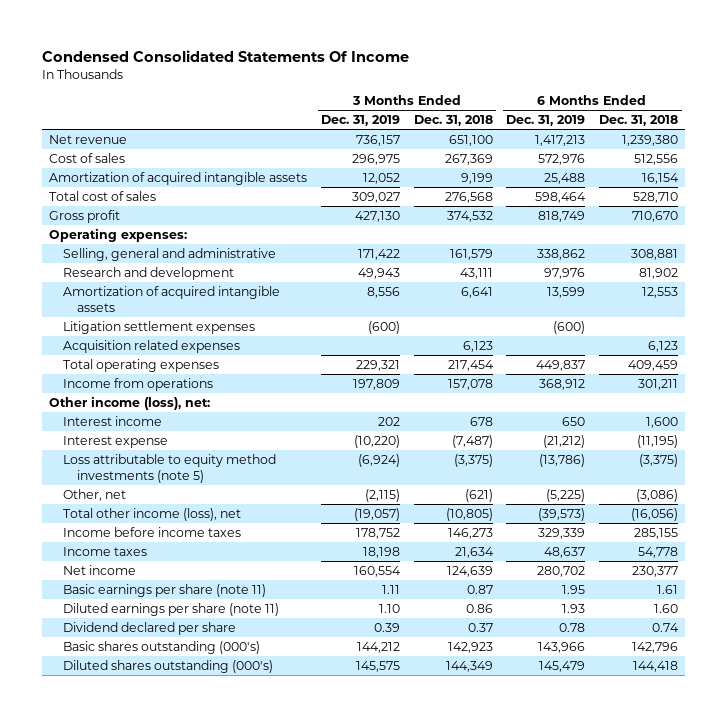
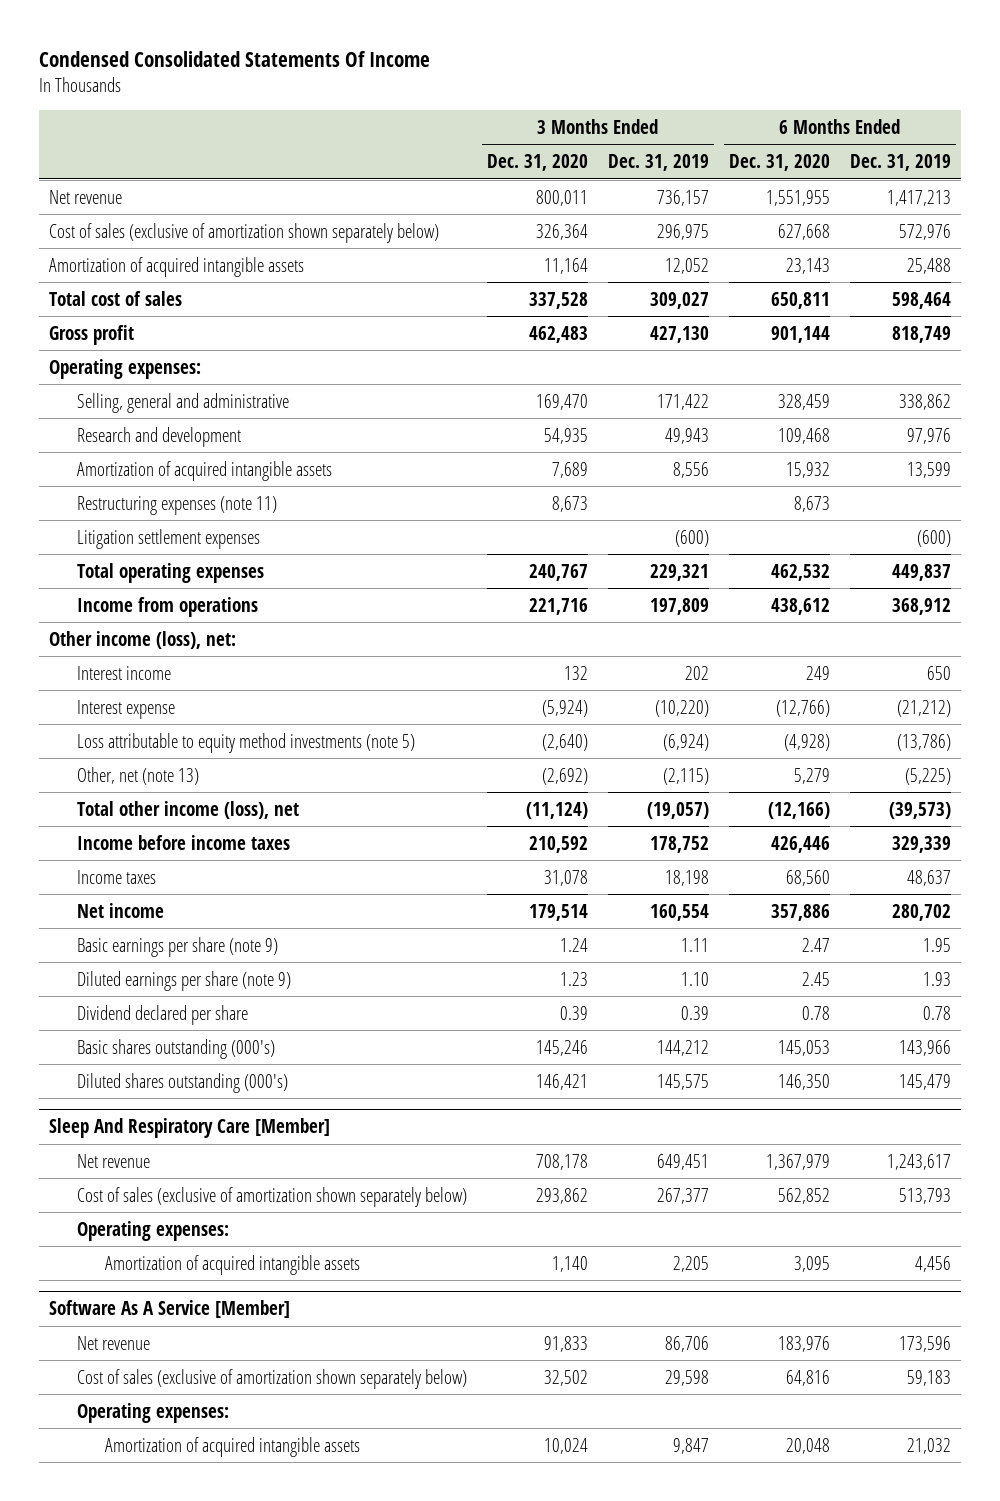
[413,115,493,127] Dec. 31, 2018 -> none
[599,115,679,127] Dec. 31, 2018 -> none
none -> [486,154,588,172] Dec. 31, 2020
none -> [728,154,830,172] Dec. 31, 2020
[49,152,126,163] Cost of sales -> [48,222,439,243] Cost of sales (exclusive of amortization shown separately below)
none -> [76,495,277,515] Restructuring expenses (note 11)
[63,339,241,353] Acquisition related expenses -> none
[63,488,127,501] Other, net -> [76,766,199,785] Other, net (note 13)
[63,583,267,597] Basic earnings per share (note 11) -> [76,936,278,957] Basic earnings per share (note 9)
[63,602,280,616] Diluted earnings per share (note 11) -> [76,970,291,991] Diluted earnings per share (note 9)
none -> [48,1118,330,1139] Sleep And Respiratory Care [Member]
none -> [76,1153,150,1168] Net revenue
none -> [76,1186,467,1207] Cost of sales (exclusive of amortization shown separately below)
none -> [76,1220,229,1241] Operating expenses:
none -> [104,1254,360,1275] Amortization of acquired intangible assets
none -> [48,1300,290,1319] Software As A Service [Member]
none -> [76,1335,150,1350] Net revenue
none -> [76,1368,467,1389] Cost of sales (exclusive of amortization shown separately below)
none -> [76,1402,229,1423] Operating expenses:
none -> [104,1436,360,1457] Amortization of acquired intangible assets

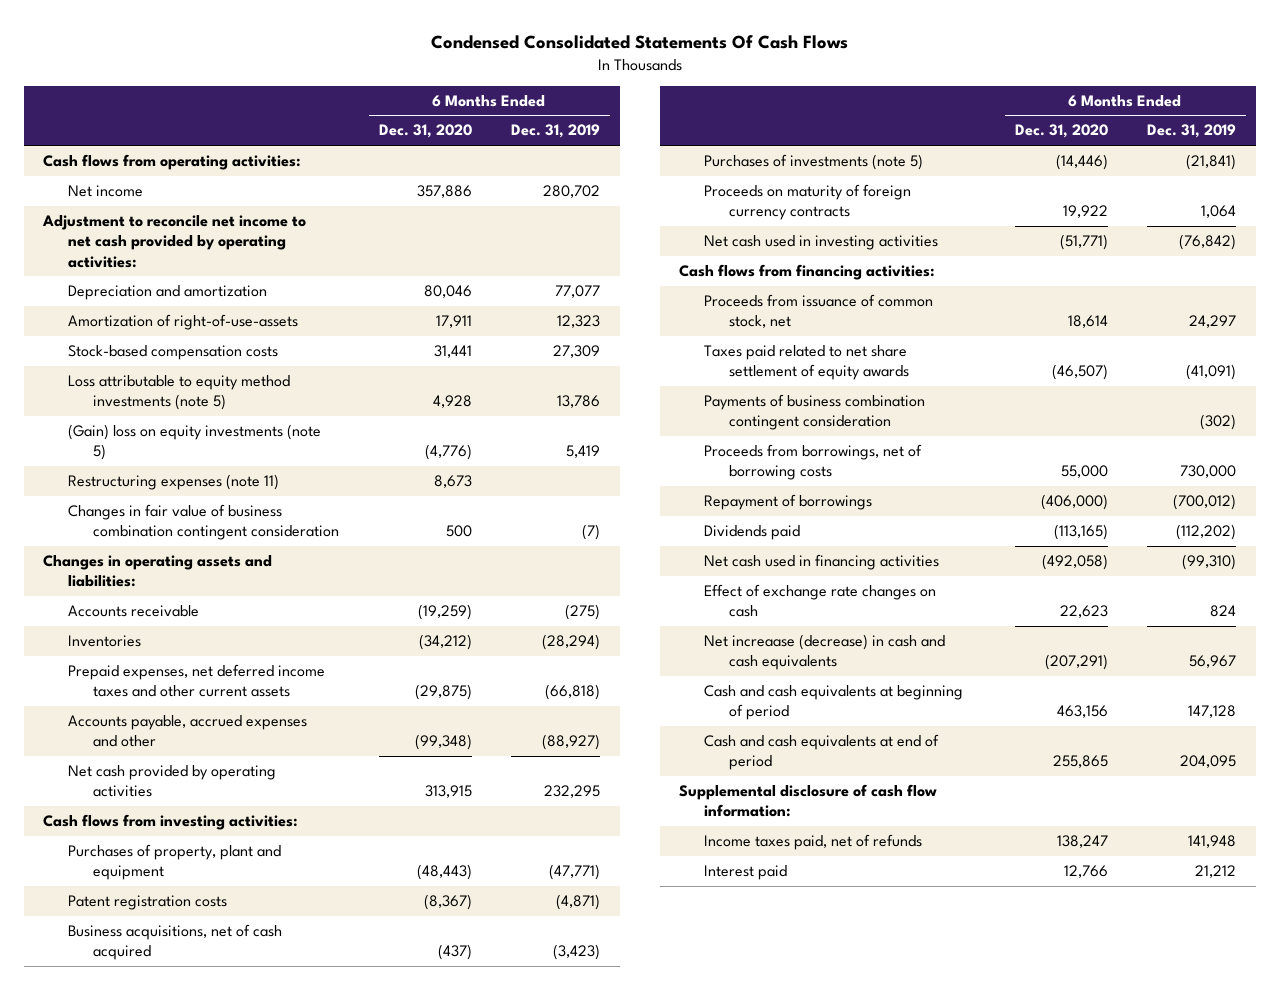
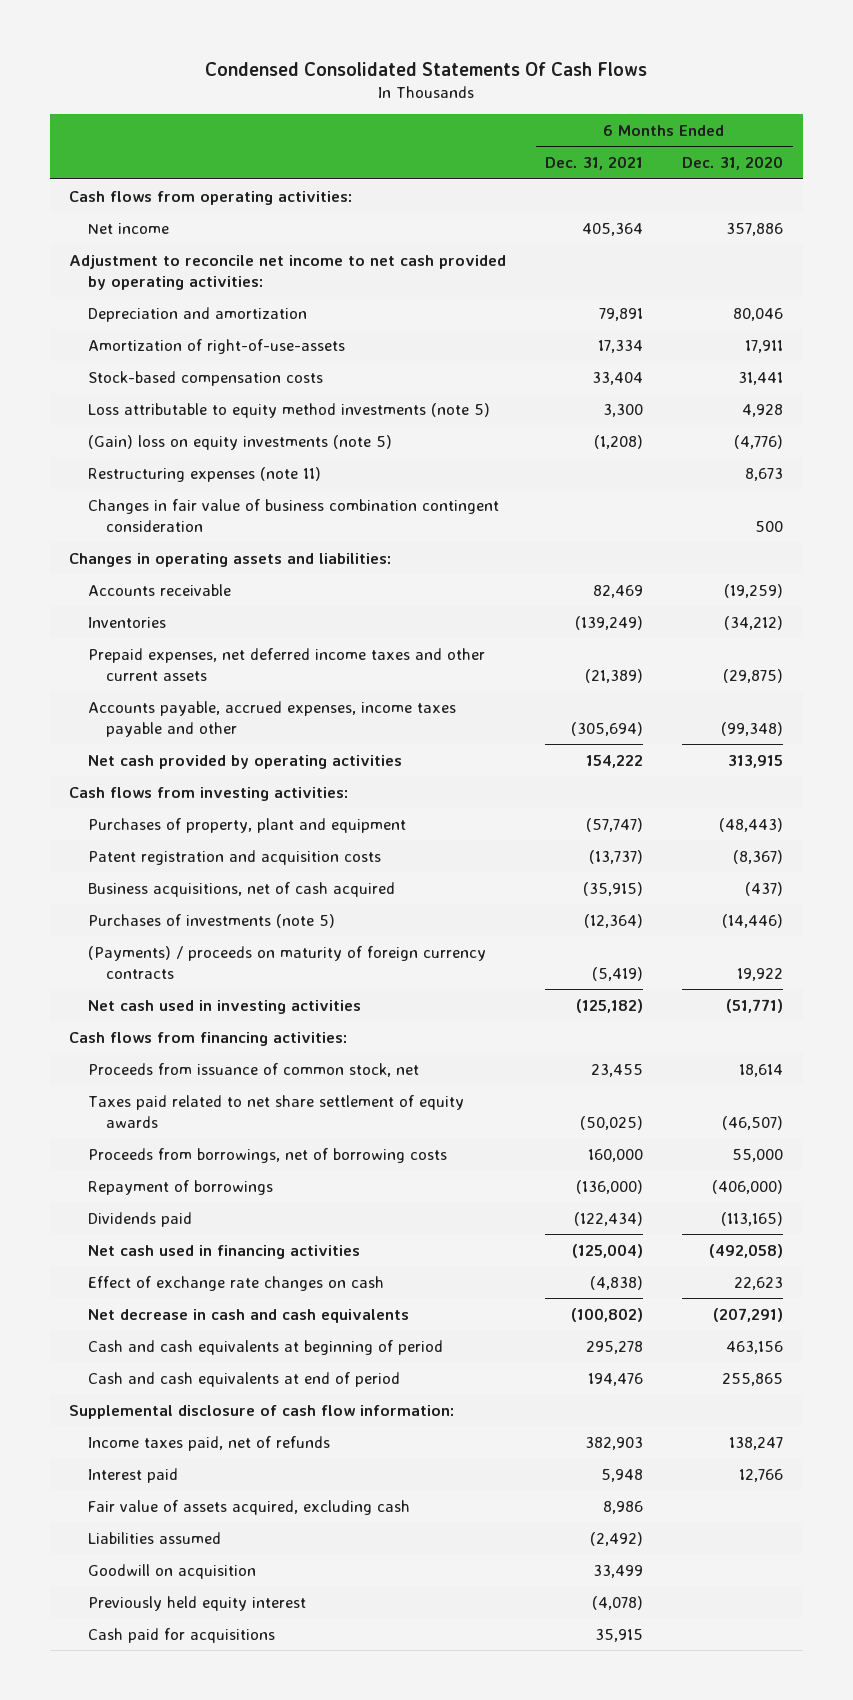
[511,124,601,139] Dec. 31, 2019 -> none
none -> [545,156,644,171] Dec. 31, 2021
[68,715,308,748] Accounts payable, accrued expenses and other -> [87,700,456,737] Accounts payable, accrued expenses, income taxes payable and other
[68,895,228,911] Patent registration costs -> [87,849,381,865] Patent registration and acquisition costs
[704,184,912,221] Proceeds on maturity of foreign currency contracts -> [87,945,486,979] (Payments) / proceeds on maturity of foreign currency contracts
[704,394,926,431] Payments of business combination contingent consideration -> none
[704,634,946,671] Net increaase (decrease) in cash and cash equivalents -> [87,1308,409,1323] Net decrease in cash and cash equivalents
none -> [87,1499,410,1515] Fair value of assets acquired, excluding cash
none -> [87,1531,221,1544] Liabilities assumed
none -> [87,1563,256,1579] Goodwill on acquisition
none -> [87,1595,306,1611] Previously held equity interest
none -> [87,1627,275,1643] Cash paid for acquisitions

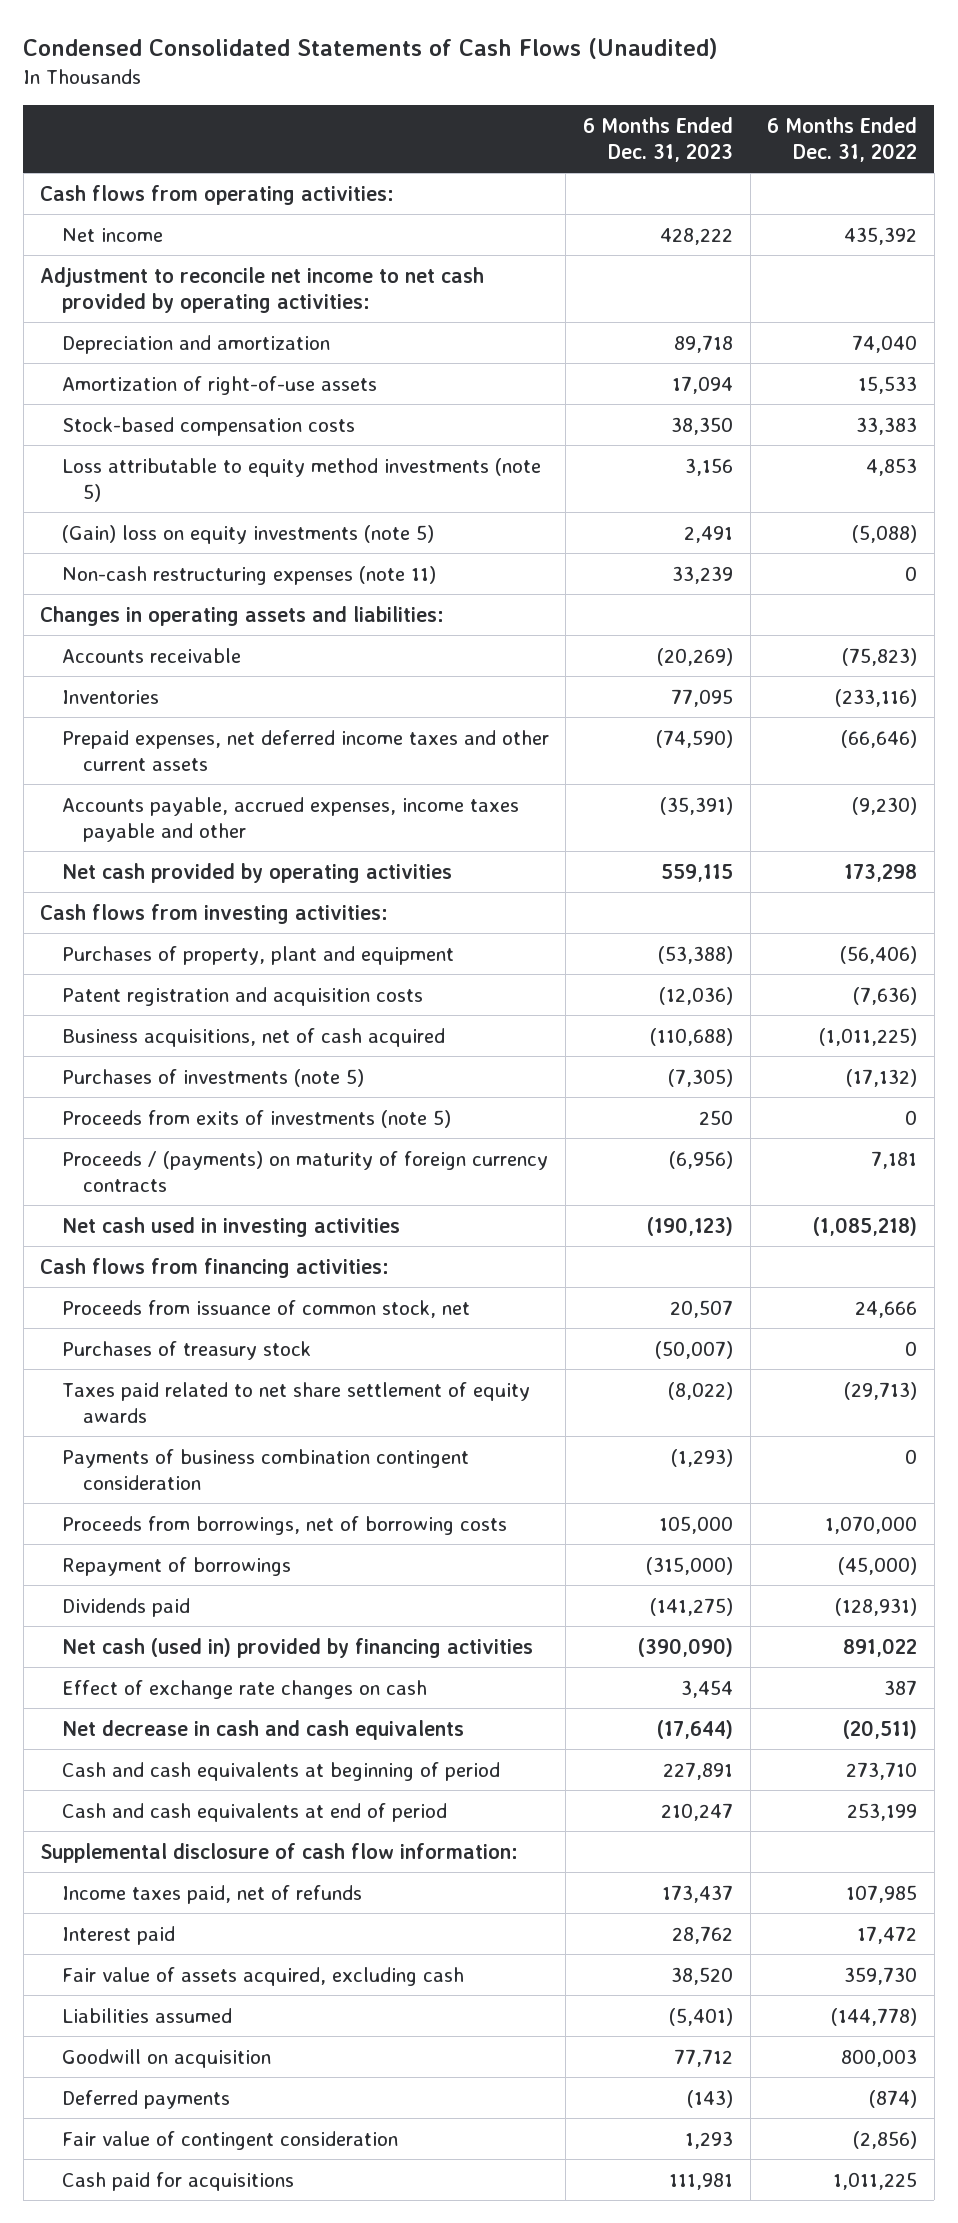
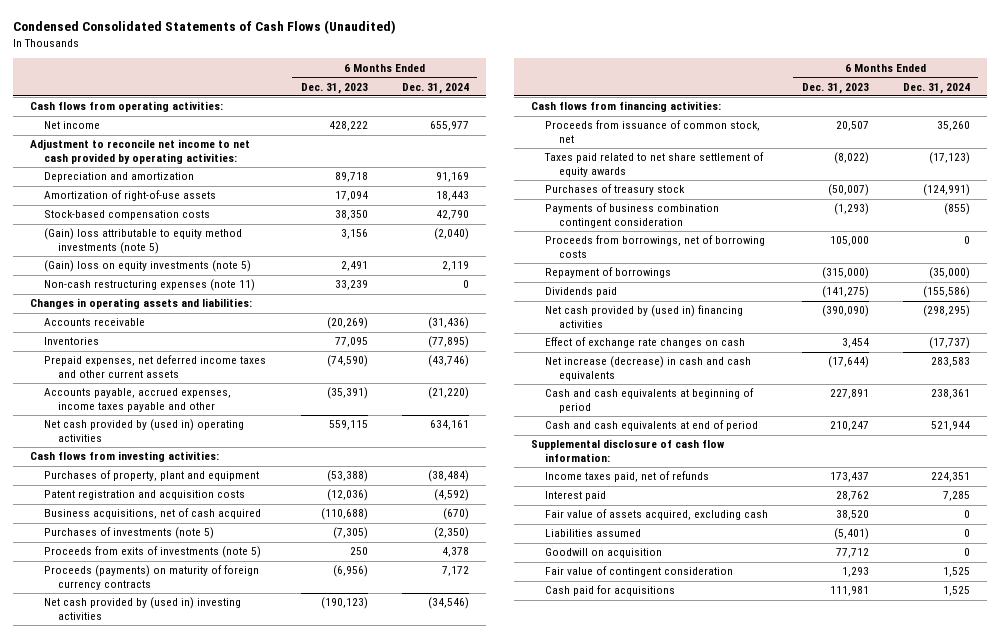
[767,116,918,162] 6 Months Ended Dec. 31, 2022 -> none
none -> [401,82,469,94] Dec. 31, 2024
[61,457,541,502] Loss attributable to equity method investments (note 5) -> [43,228,242,254] (Gain) loss attributable to equity method investments (note 5)
[61,862,452,883] Net cash provided by operating activities -> [43,419,244,442] Net cash provided by (used in) operating activities
[61,1150,548,1192] Proceeds / (payments) on maturity of foreign currency contracts -> [43,565,259,590] Proceeds (payments) on maturity of foreign currency contracts
[61,1216,400,1237] Net cash used in investing activities -> [43,597,241,620] Net cash provided by (used in) investing activities
[61,1340,311,1360] Purchases of treasury stock -> [545,184,686,196] Purchases of treasury stock
[61,1637,533,1658] Net cash (used in) provided by financing activities -> [545,305,744,328] Net cash provided by (used in) financing activities
[61,1719,464,1740] Net decrease in cash and cash equivalents -> [545,356,752,381] Net increase (decrease) in cash and cash equivalents
[61,2089,230,2109] Deferred payments -> none

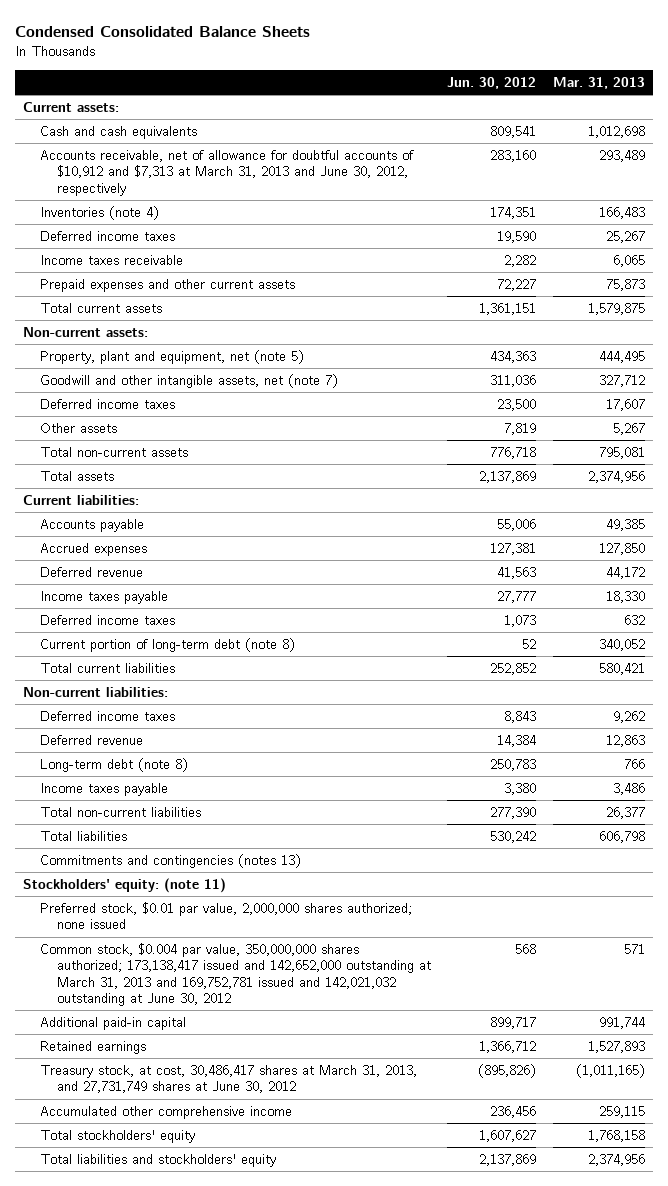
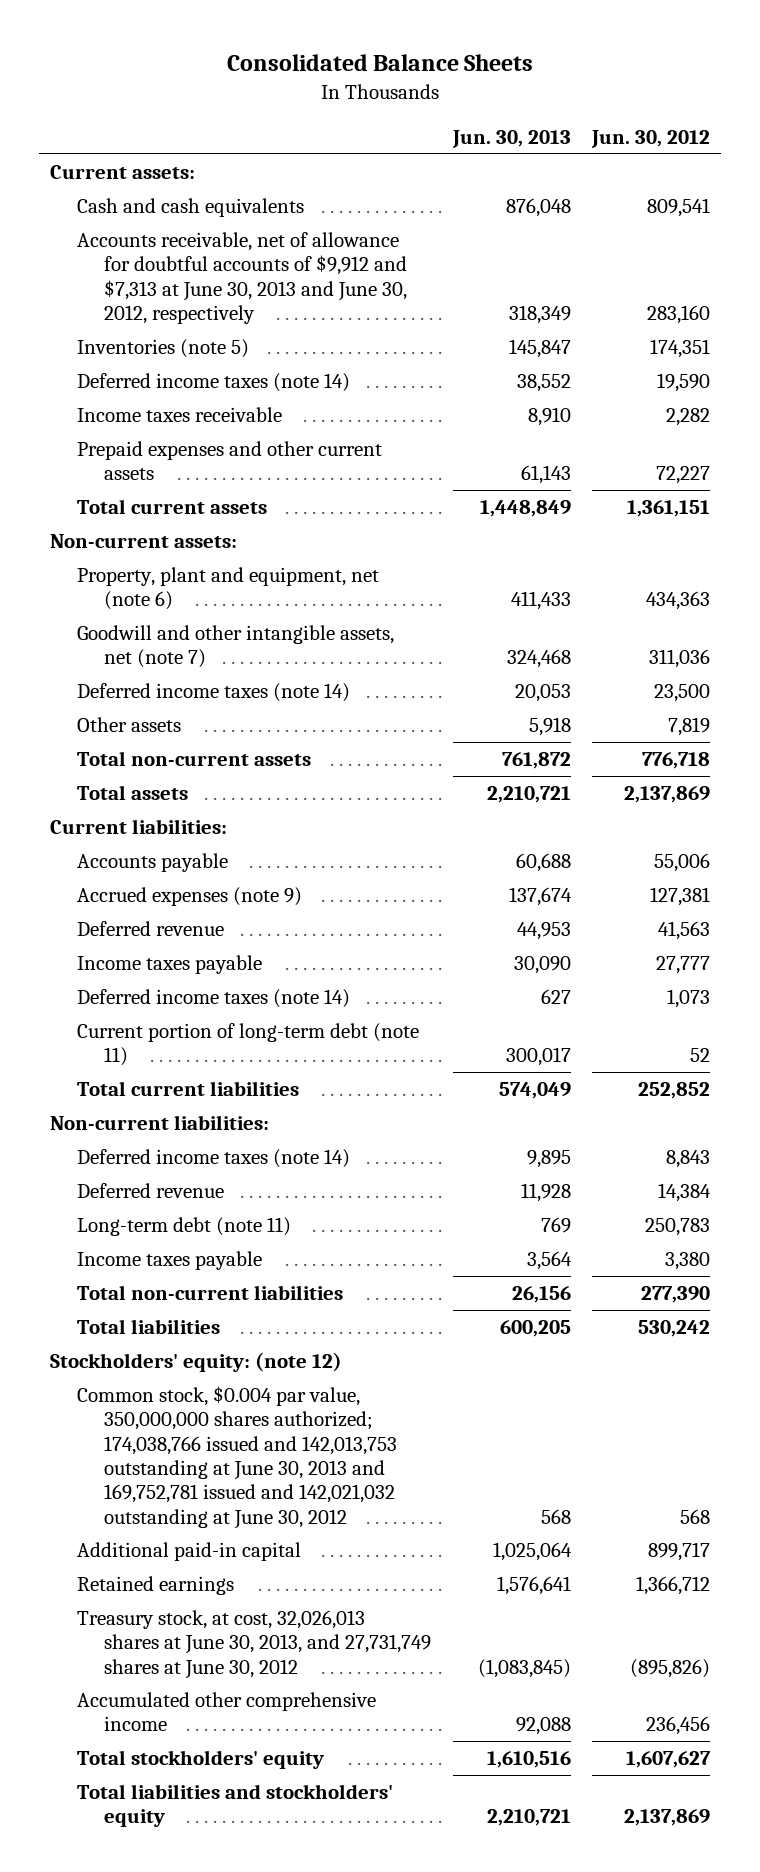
[15,25,311,37] Condensed Consolidated Balance Sheets -> [226,54,533,72] Consolidated Balance Sheets
[552,77,645,90] Mar. 31, 2013 -> none
none -> [451,130,571,149] Jun. 30, 2013
[40,150,415,196] Accounts receivable, net of allowance for doubtful accounts of $10,912 and $7,313 at March 31, 2013 and June 30, 2012, respectively -> [76,231,407,325] Accounts receivable, net of allowance for doubtful accounts of $9,912 and $7,313 at June 30, 2013 and June 30, 2012, respectively
[40,206,160,221] Inventories (note 4) -> [76,338,249,358] Inventories (note 5)
[40,231,176,242] Deferred income taxes -> [76,372,350,392] Deferred income taxes (note 14)
[40,350,305,365] Property, plant and equipment, net (note 5) -> [76,566,379,611] Property, plant and equipment, net (note 6)
[40,399,176,410] Deferred income taxes -> [76,682,350,702] Deferred income taxes (note 14)
[40,543,148,557] Accrued expenses -> [76,886,302,906] Accrued expenses (note 9)
[40,615,176,626] Deferred income taxes -> [76,988,350,1008] Deferred income taxes (note 14)
[40,638,296,653] Current portion of long-term debt (note 8) -> [76,1022,419,1067] Current portion of long-term debt (note 11)
[40,711,176,722] Deferred income taxes -> [76,1148,350,1168] Deferred income taxes (note 14)
[40,758,189,773] Long-term debt (note 8) -> [76,1216,291,1236] Long-term debt (note 11)
[40,854,302,869] Commitments and contingencies (notes 13) -> none
[40,902,413,930] Preferred stock, $0.01 par value, 2,000,000 shares authorized; none issued -> none
[23,878,227,894] Stockholders' equity: (note 11) -> [49,1351,342,1372] Stockholders' equity: (note 12)
[40,943,432,1006] Common stock, $0.004 par value, 350,000,000 shares authorized; 173,138,417 issued and 142,652,000 outstanding at March 31, 2013 and 169,752,781 issued and 142,021,032 outstanding at June 30, 2012 -> [76,1385,397,1529] Common stock, $0.004 par value, 350,000,000 shares authorized; 174,038,766 issued and 142,013,753 outstanding at June 30, 2013 and 169,752,781 issued and 142,021,032 outstanding at June 30, 2012
[40,1065,418,1094] Treasury stock, at cost, 30,486,417 shares at March 31, 2013, and 27,731,749 shares at June 30, 2012 -> [76,1609,431,1679] Treasury stock, at cost, 32,026,013 shares at June 30, 2013, and 27,731,749 shares at June 30, 2012

